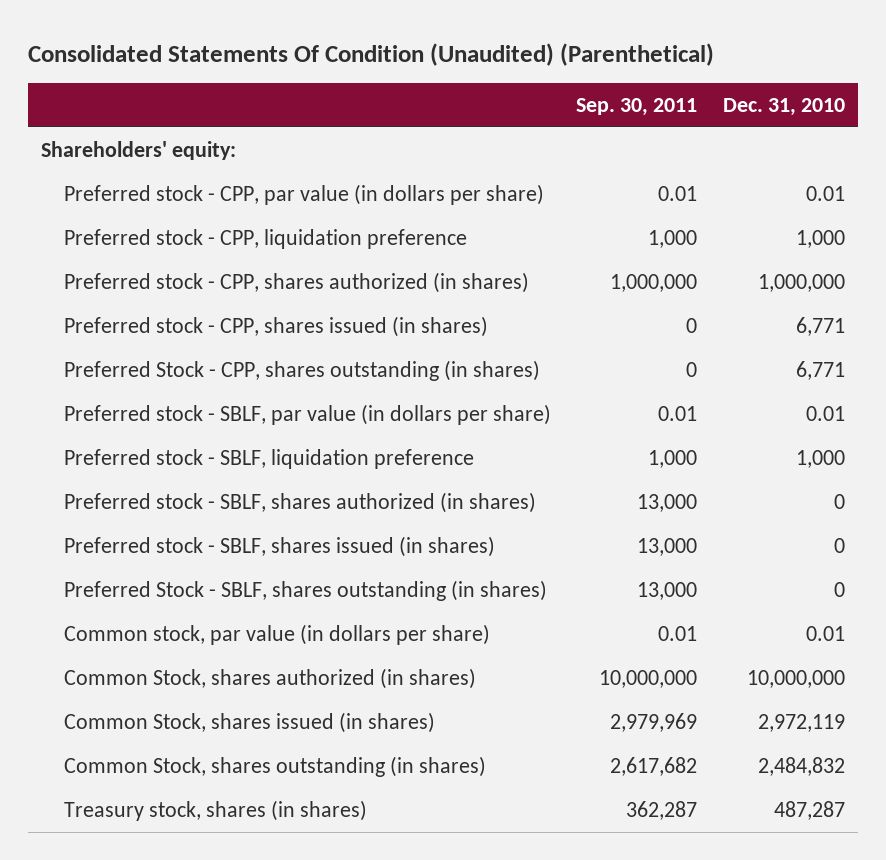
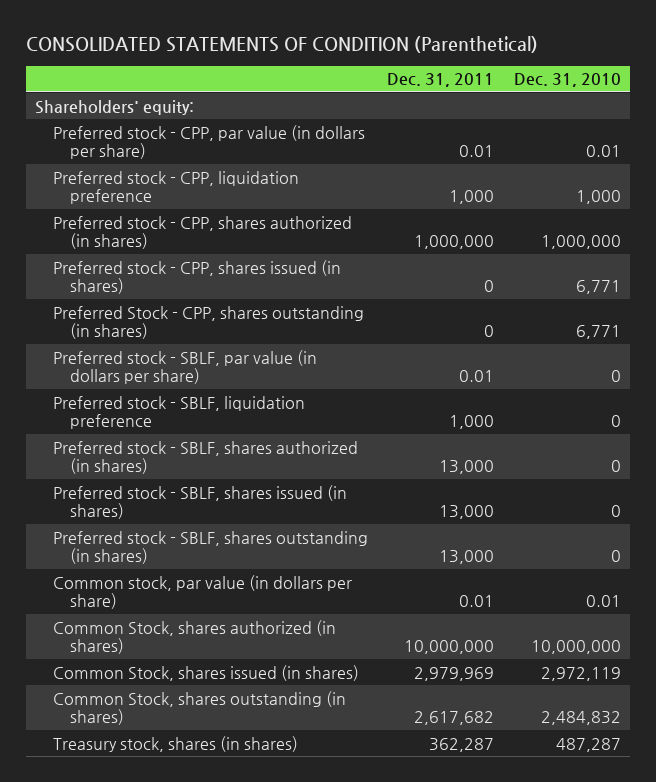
[28,42,715,66] Consolidated Statements Of Condition (Unaudited) (Parenthetical) -> [25,35,538,53] CONSOLIDATED STATEMENTS OF CONDITION (Parenthetical)
[576,97,698,116] Sep. 30, 2011 -> none
none -> [387,73,495,88] Dec. 31, 2011
[805,405,845,421] 0.01 -> [610,370,621,383] 0
[795,449,845,468] 1,000 -> [610,415,621,428] 0
[64,579,548,601] Preferred Stock - SBLF, shares outstanding (in shares) -> [52,530,368,565] Preferred stock - SBLF, shares outstanding (in shares)

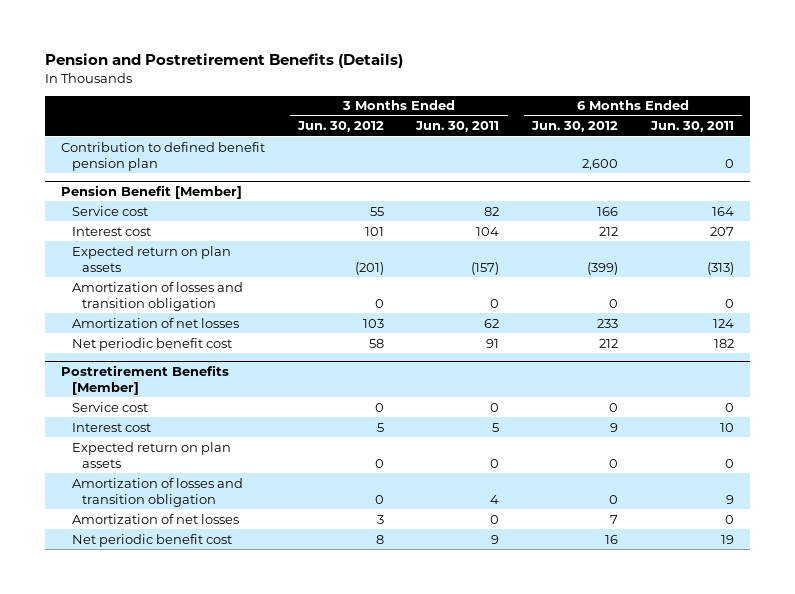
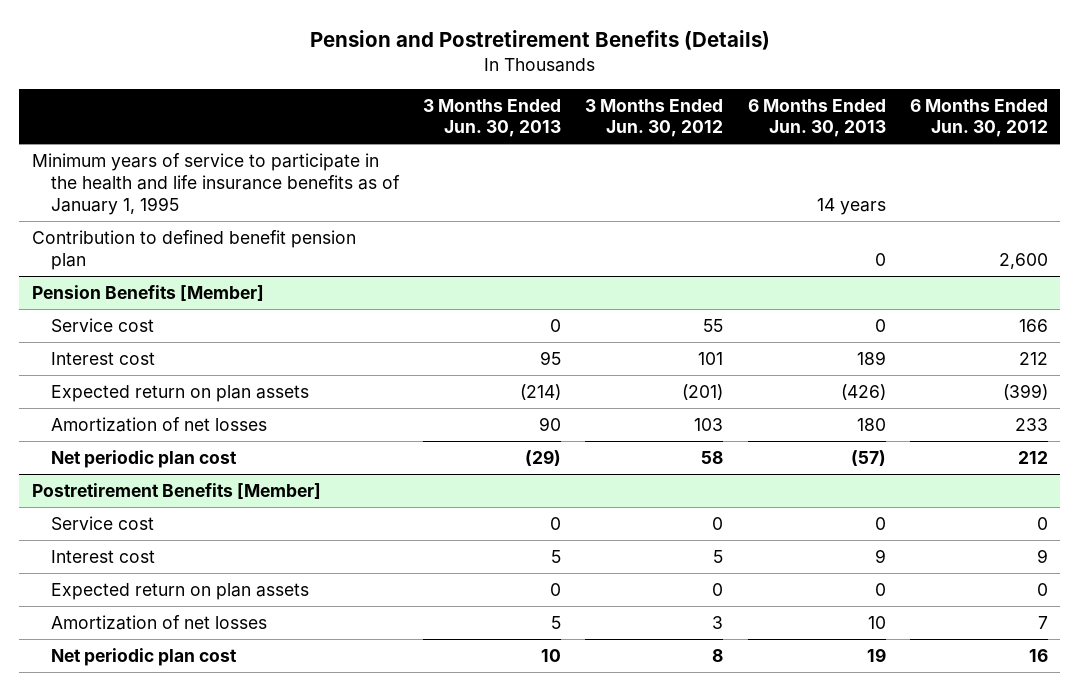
[415,121,500,133] Jun. 30, 2011 -> none
[649,121,734,133] Jun. 30, 2011 -> none
none -> [422,98,561,138] 3 Months Ended Jun. 30, 2013
none -> [747,98,886,138] 6 Months Ended Jun. 30, 2013
none -> [31,152,400,215] Minimum years of service to participate in the health and life insurance benefits as of January 1, 1995
[61,184,243,199] Pension Benefit [Member] -> [31,284,264,301] Pension Benefits [Member]
[71,281,243,311] Amortization of losses and transition obligation -> none
[71,337,232,351] Net periodic benefit cost -> [50,449,237,468] Net periodic plan cost
[71,477,243,507] Amortization of losses and transition obligation -> none
[71,533,232,547] Net periodic benefit cost -> [50,647,237,666] Net periodic plan cost

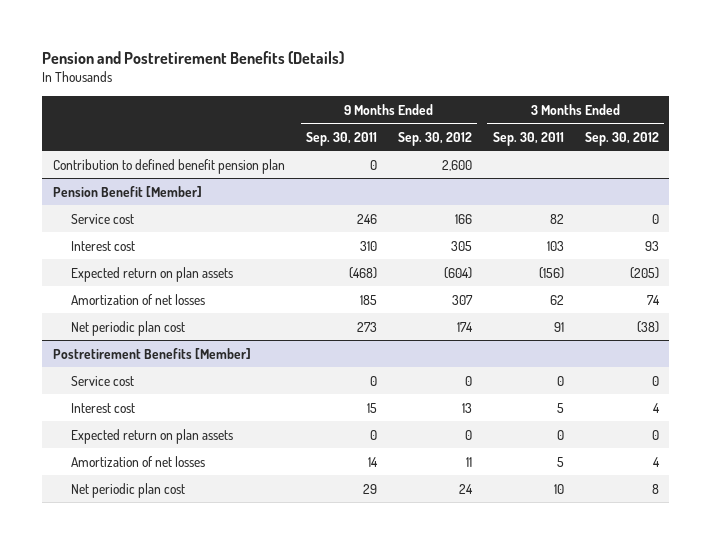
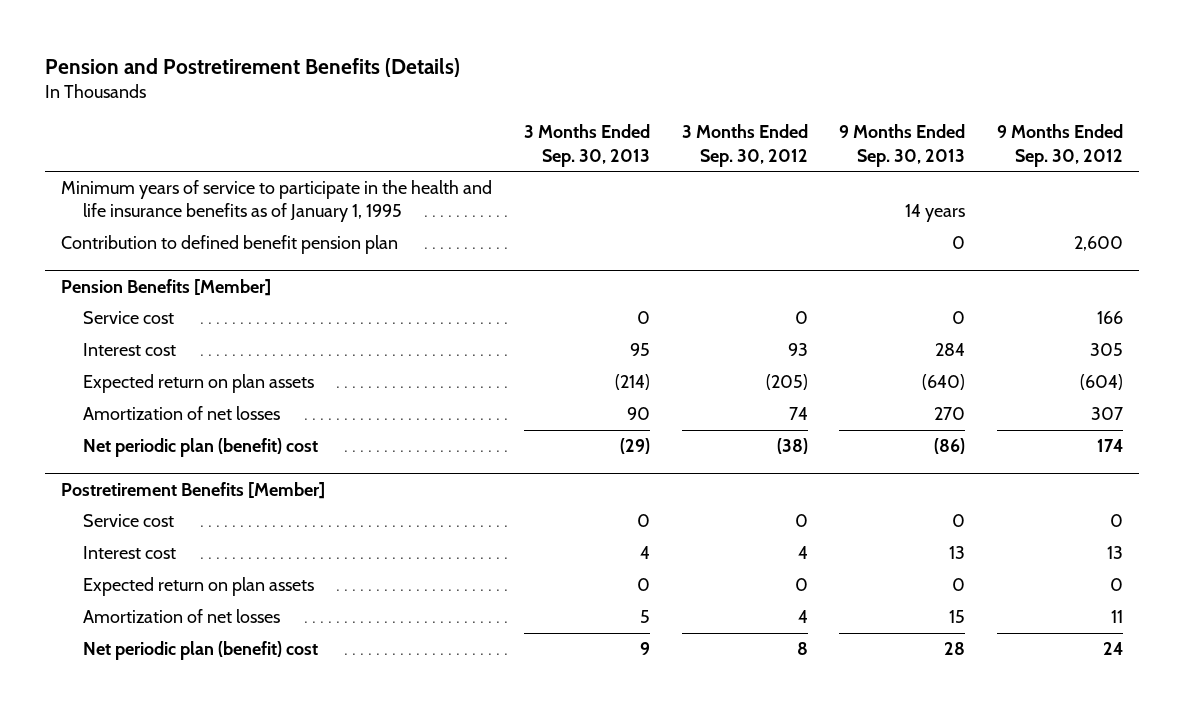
[305,131,377,146] Sep. 30, 2011 -> none
[492,131,564,146] Sep. 30, 2011 -> none
none -> [523,124,650,167] 3 Months Ended Sep. 30, 2013
none -> [839,124,966,167] 9 Months Ended Sep. 30, 2013
none -> [61,180,493,223] Minimum years of service to participate in the health and life insurance benefits as of January 1, 1995
[52,185,202,197] Pension Benefit [Member] -> [61,278,272,296] Pension Benefits [Member]
[71,320,186,336] Net periodic plan cost -> [83,438,319,458] Net periodic plan (benefit) cost
[71,482,186,498] Net periodic plan cost -> [83,641,319,661] Net periodic plan (benefit) cost

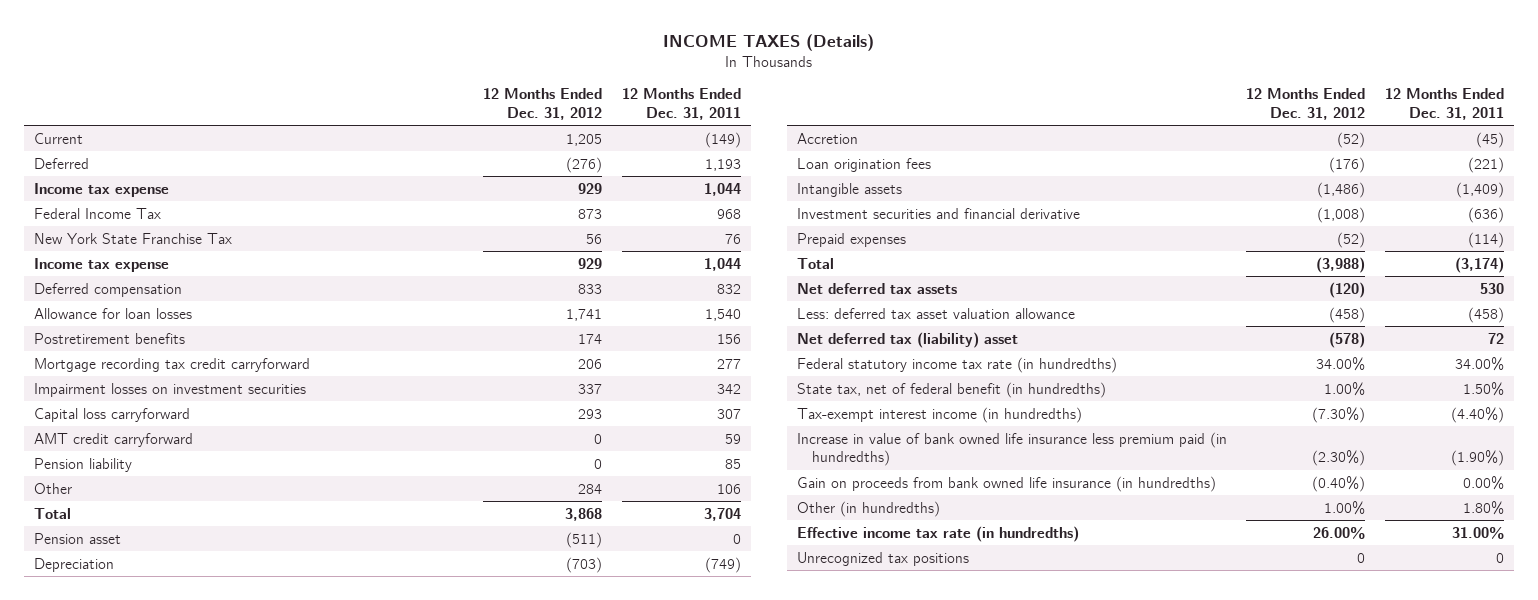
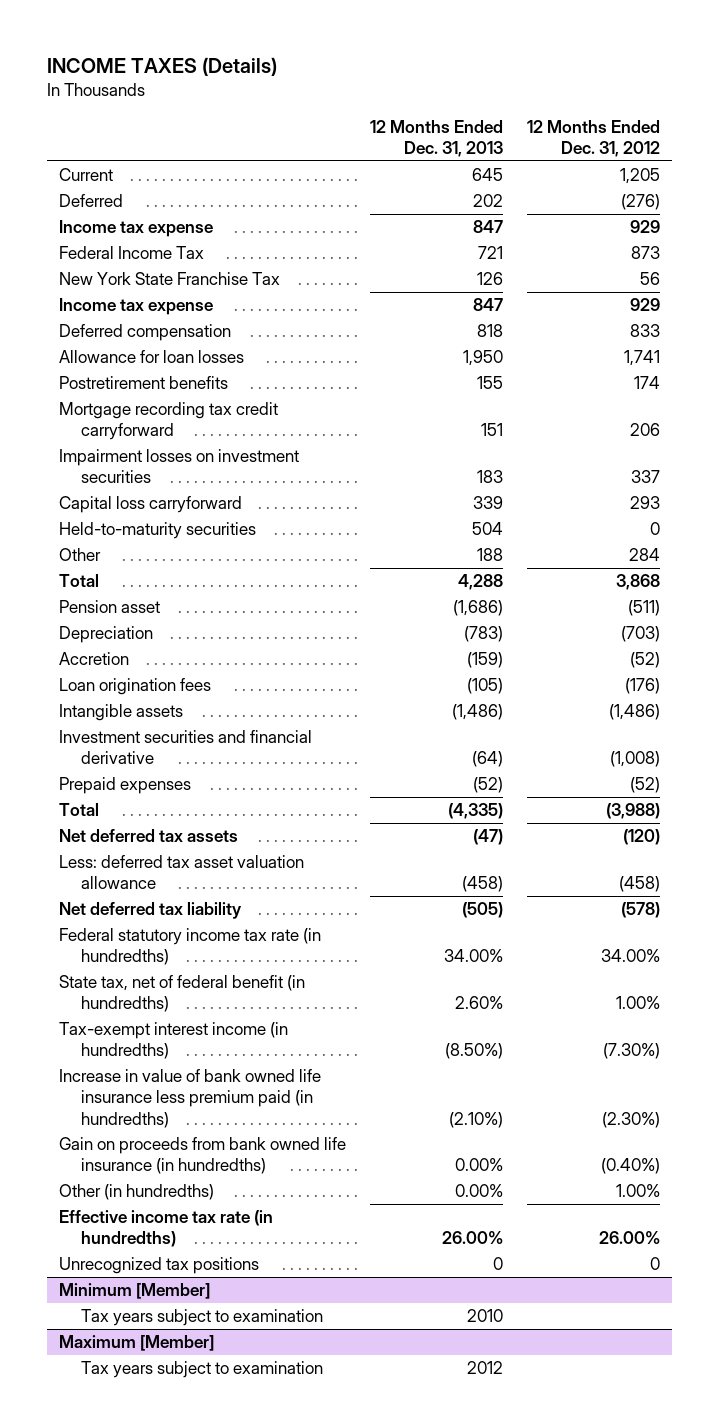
[621,88,741,120] 12 Months Ended Dec. 31, 2011 -> none
none -> [369,119,503,158] 12 Months Ended Dec. 31, 2013
[34,432,194,447] AMT credit carryforward -> none
[34,457,133,472] Pension liability -> none
none -> [58,522,256,540] Held-to-maturity securities
[797,331,1019,348] Net deferred tax (liability) asset -> [58,902,242,920] Net deferred tax liability
none -> [58,1283,210,1300] Minimum [Member]
none -> [81,1309,324,1327] Tax years subject to examination
none -> [58,1335,214,1352] Maximum [Member]
none -> [81,1361,324,1379] Tax years subject to examination

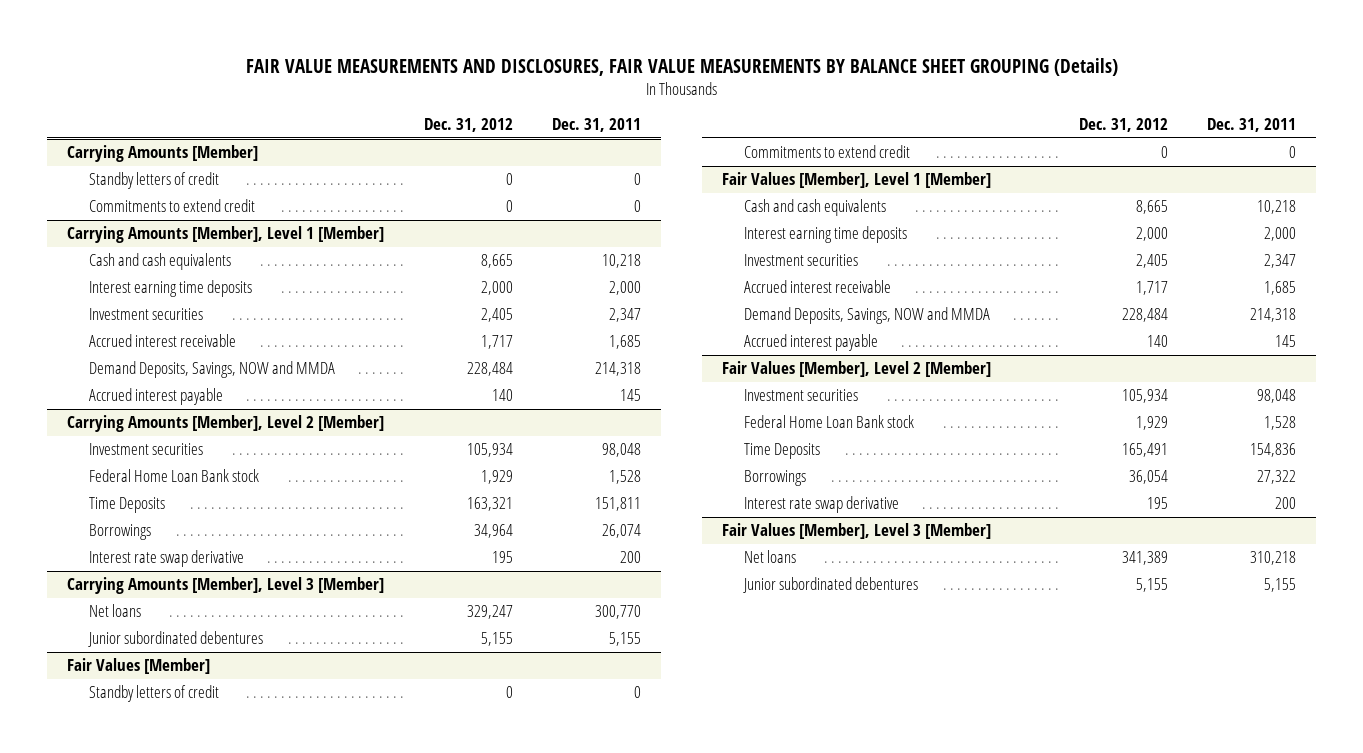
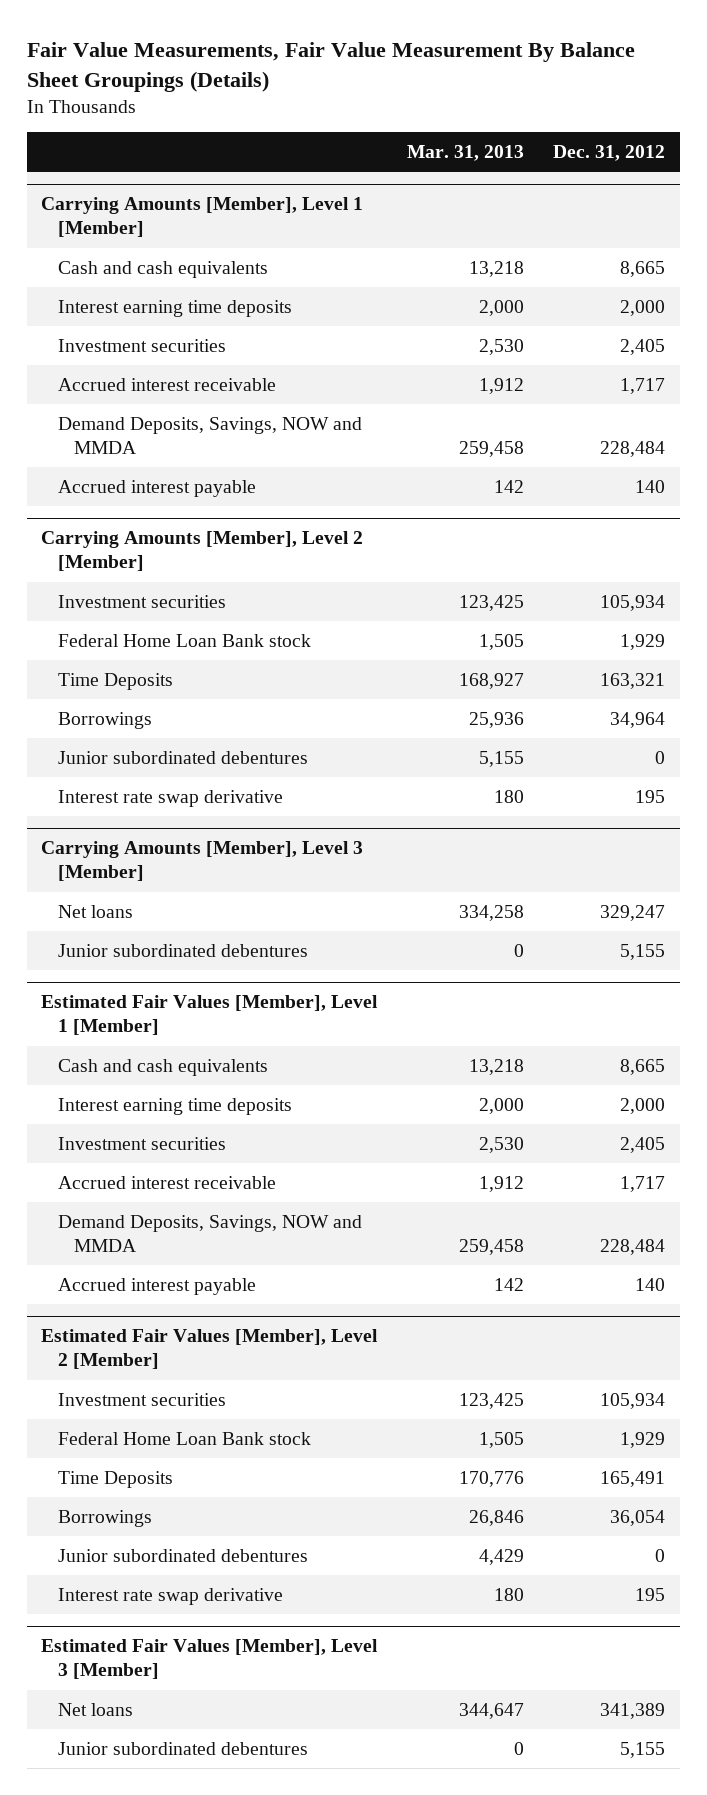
[245,57,1118,76] FAIR VALUE MEASUREMENTS AND DISCLOSURES, FAIR VALUE MEASUREMENTS BY BALANCE SHEET GROUPING (Details) -> [26,41,635,92] Fair Value Measurements, Fair Value Measurement By Balance Sheet Groupings (Details)
[552,118,642,133] Dec. 31, 2011 -> none
none -> [406,145,524,162] Mar. 31, 2013
[67,145,259,163] Carrying Amounts [Member] -> none
[88,172,219,190] Standby letters of credit -> none
[88,199,255,213] Commitments to extend credit -> none
none -> [57,750,308,764] Junior subordinated debentures
[67,658,211,675] Fair Values [Member] -> none
[88,685,219,703] Standby letters of credit -> none
[743,145,910,159] Commitments to extend credit -> none
[721,172,991,189] Fair Values [Member], Level 1 [Member] -> [41,995,379,1036] Estimated Fair Values [Member], Level 1 [Member]
[721,361,991,378] Fair Values [Member], Level 2 [Member] -> [41,1329,379,1370] Estimated Fair Values [Member], Level 2 [Member]
none -> [57,1548,308,1562] Junior subordinated debentures
[721,523,991,540] Fair Values [Member], Level 3 [Member] -> [41,1639,379,1680] Estimated Fair Values [Member], Level 3 [Member]

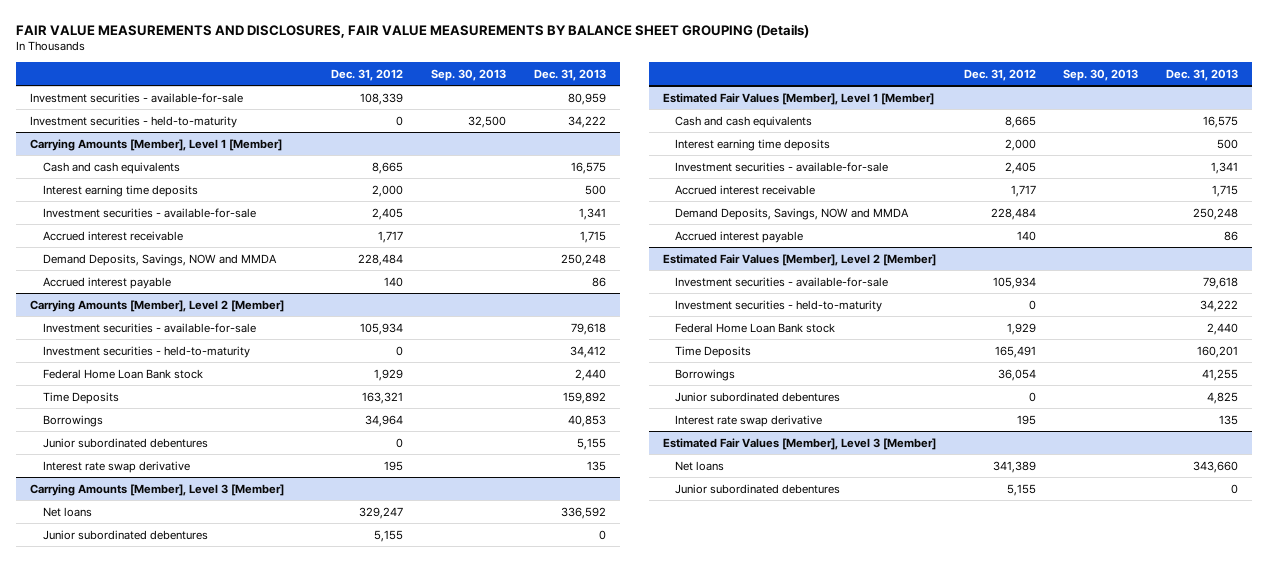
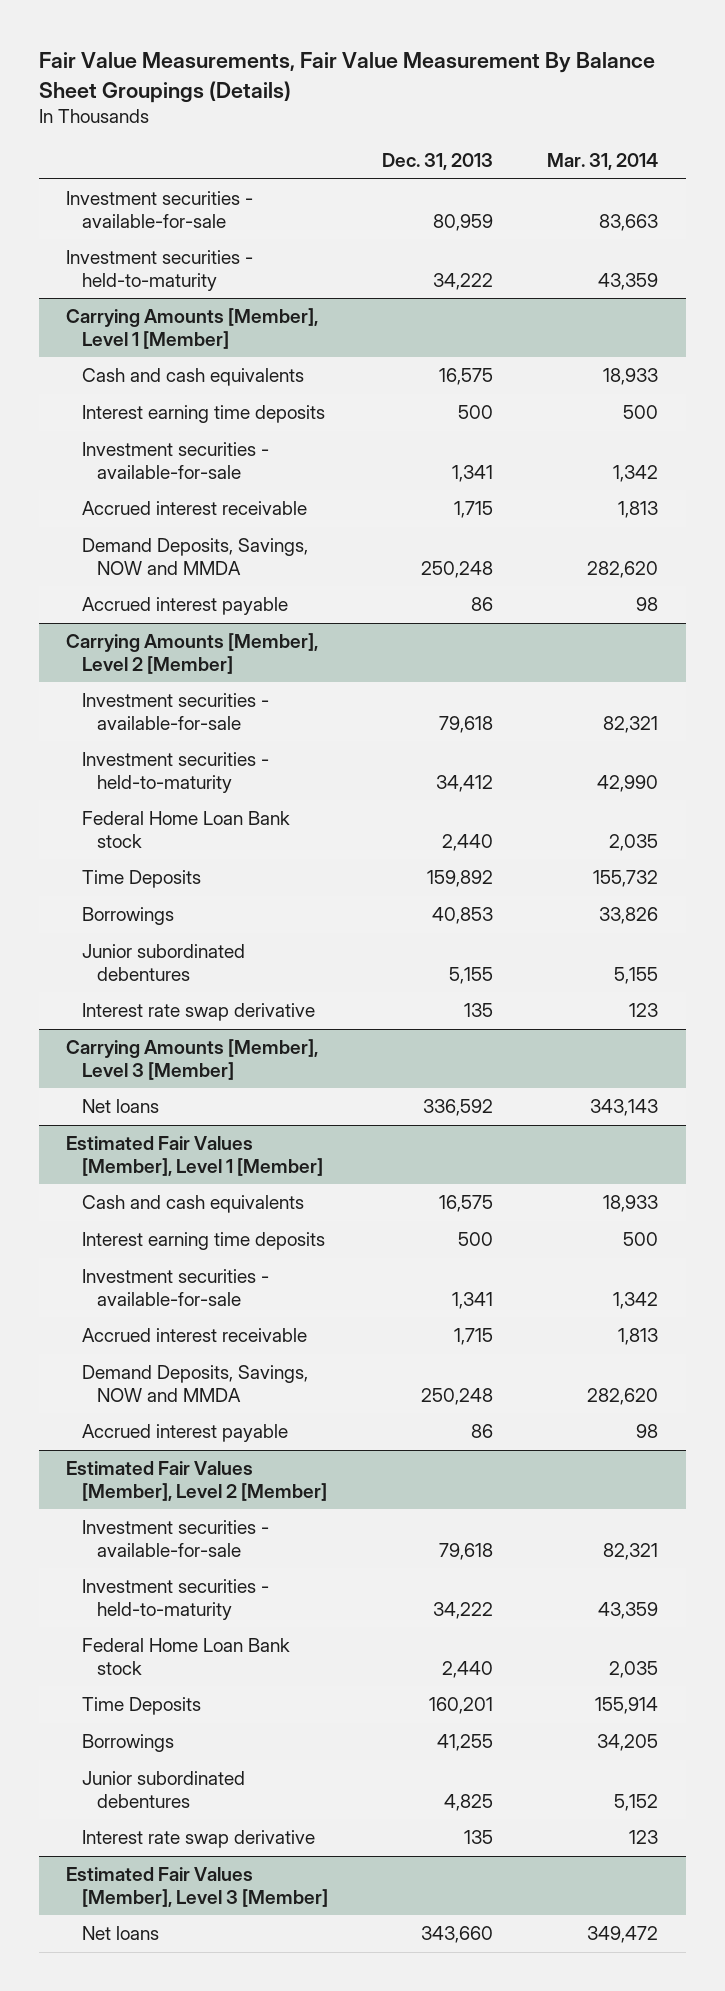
[16,23,810,38] FAIR VALUE MEASUREMENTS AND DISCLOSURES, FAIR VALUE MEASUREMENTS BY BALANCE SHEET GROUPING (Details) -> [39,52,656,103] Fair Value Measurements, Fair Value Measurement By Balance Sheet Groupings (Details)
[331,68,404,81] Dec. 31, 2012 -> none
[430,68,506,81] Sep. 30, 2013 -> none
none -> [547,153,659,171] Mar. 31, 2014
[42,529,208,540] Junior subordinated debentures -> none
[675,483,841,494] Junior subordinated debentures -> none

